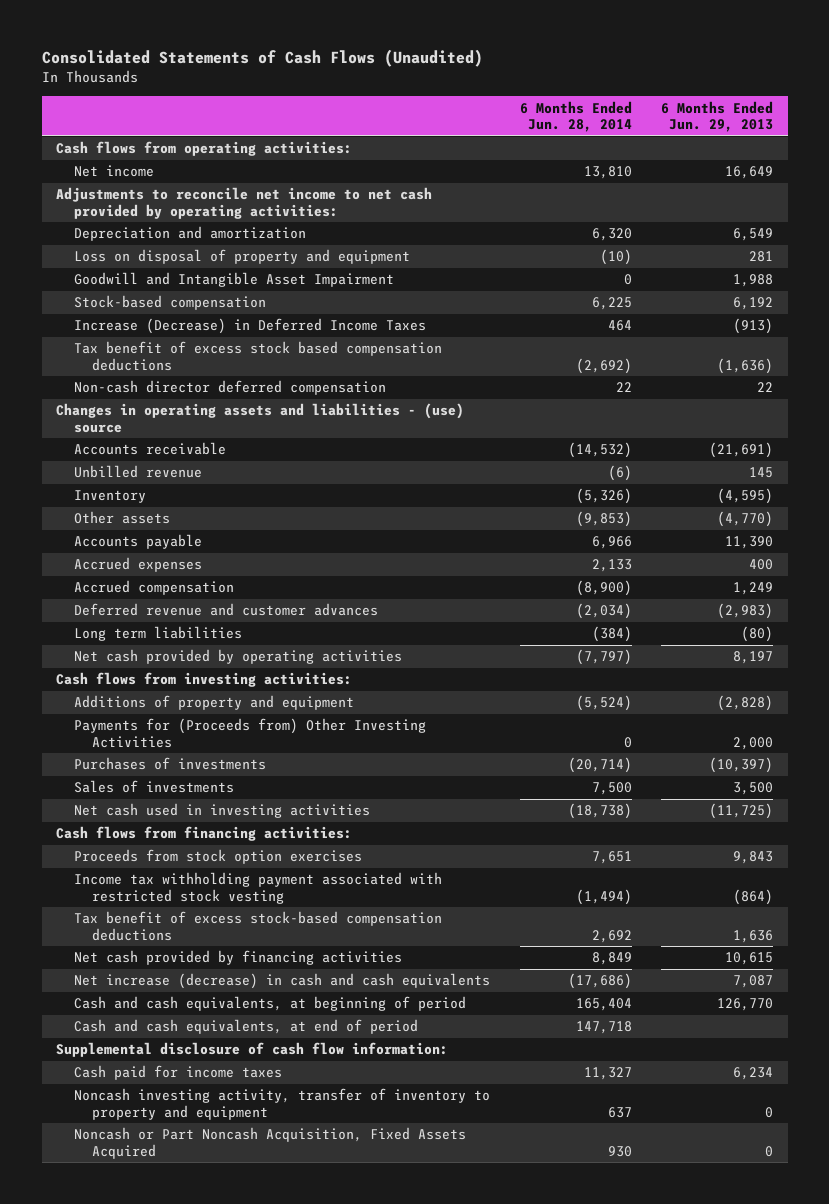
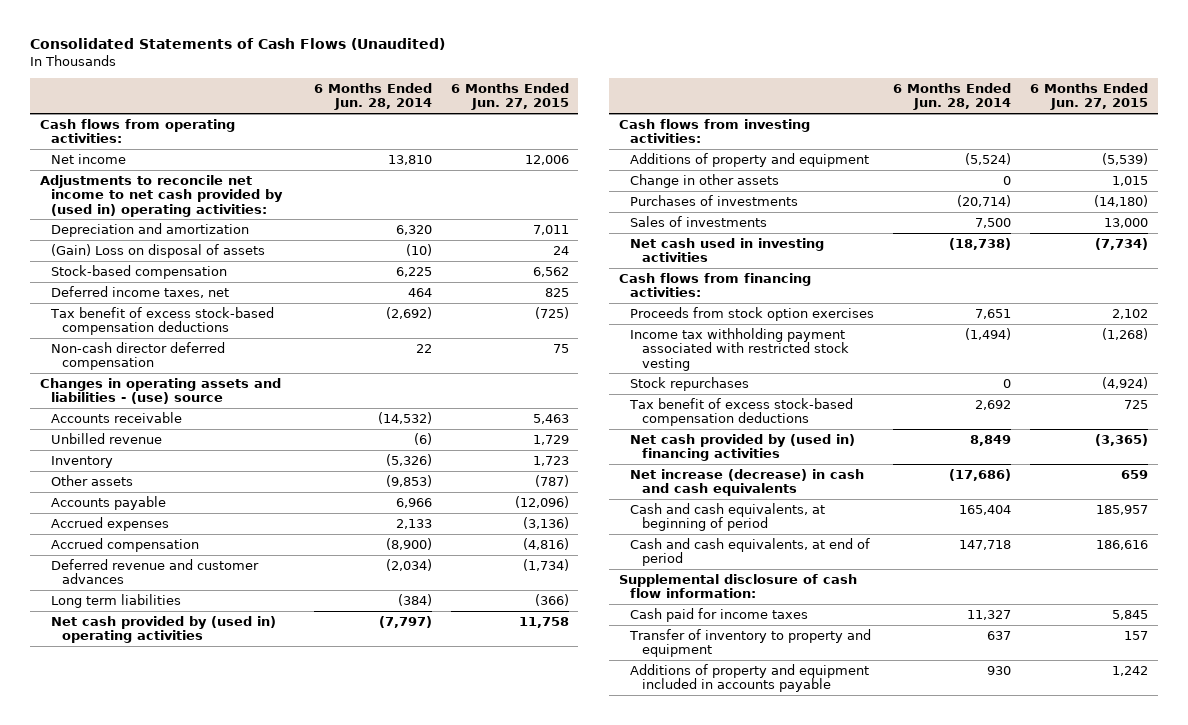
[660,100,773,133] 6 Months Ended Jun. 29, 2013 -> none
none -> [450,83,569,111] 6 Months Ended Jun. 27, 2015
[56,187,433,219] Adjustments to reconcile net income to net cash provided by operating activities: -> [39,174,283,217] Adjustments to reconcile net income to net cash provided by (used in) operating activities:
[74,272,395,288] Goodwill and Intangible Asset Impairment -> none
[74,249,411,265] Loss on disposal of property and equipment -> [50,243,265,258] (Gain) Loss on disposal of assets
[74,318,427,335] Increase (Decrease) in Deferred Income Taxes -> [50,285,229,298] Deferred income taxes, net
[74,341,443,371] Tax benefit of excess stock based compensation deductions -> [49,306,274,336] Tax benefit of excess stock-based compensation deductions
[74,649,403,665] Net cash provided by operating activities -> [50,615,276,644] Net cash provided by (used in) operating activities
[74,718,427,748] Payments for (Proceeds from) Other Investing Activities -> [630,173,780,188] Change in other assets
none -> [630,376,750,391] Stock repurchases
[74,950,403,966] Net cash provided by financing activities -> [630,433,856,462] Net cash provided by (used in) financing activities
[74,1088,491,1120] Noncash investing activity, transfer of inventory to property and equipment -> [629,628,872,658] Transfer of inventory to property and equipment
[74,1127,467,1159] Noncash or Part Noncash Acquisition, Fixed Assets Acquired -> [630,663,870,693] Additions of property and equipment included in accounts payable

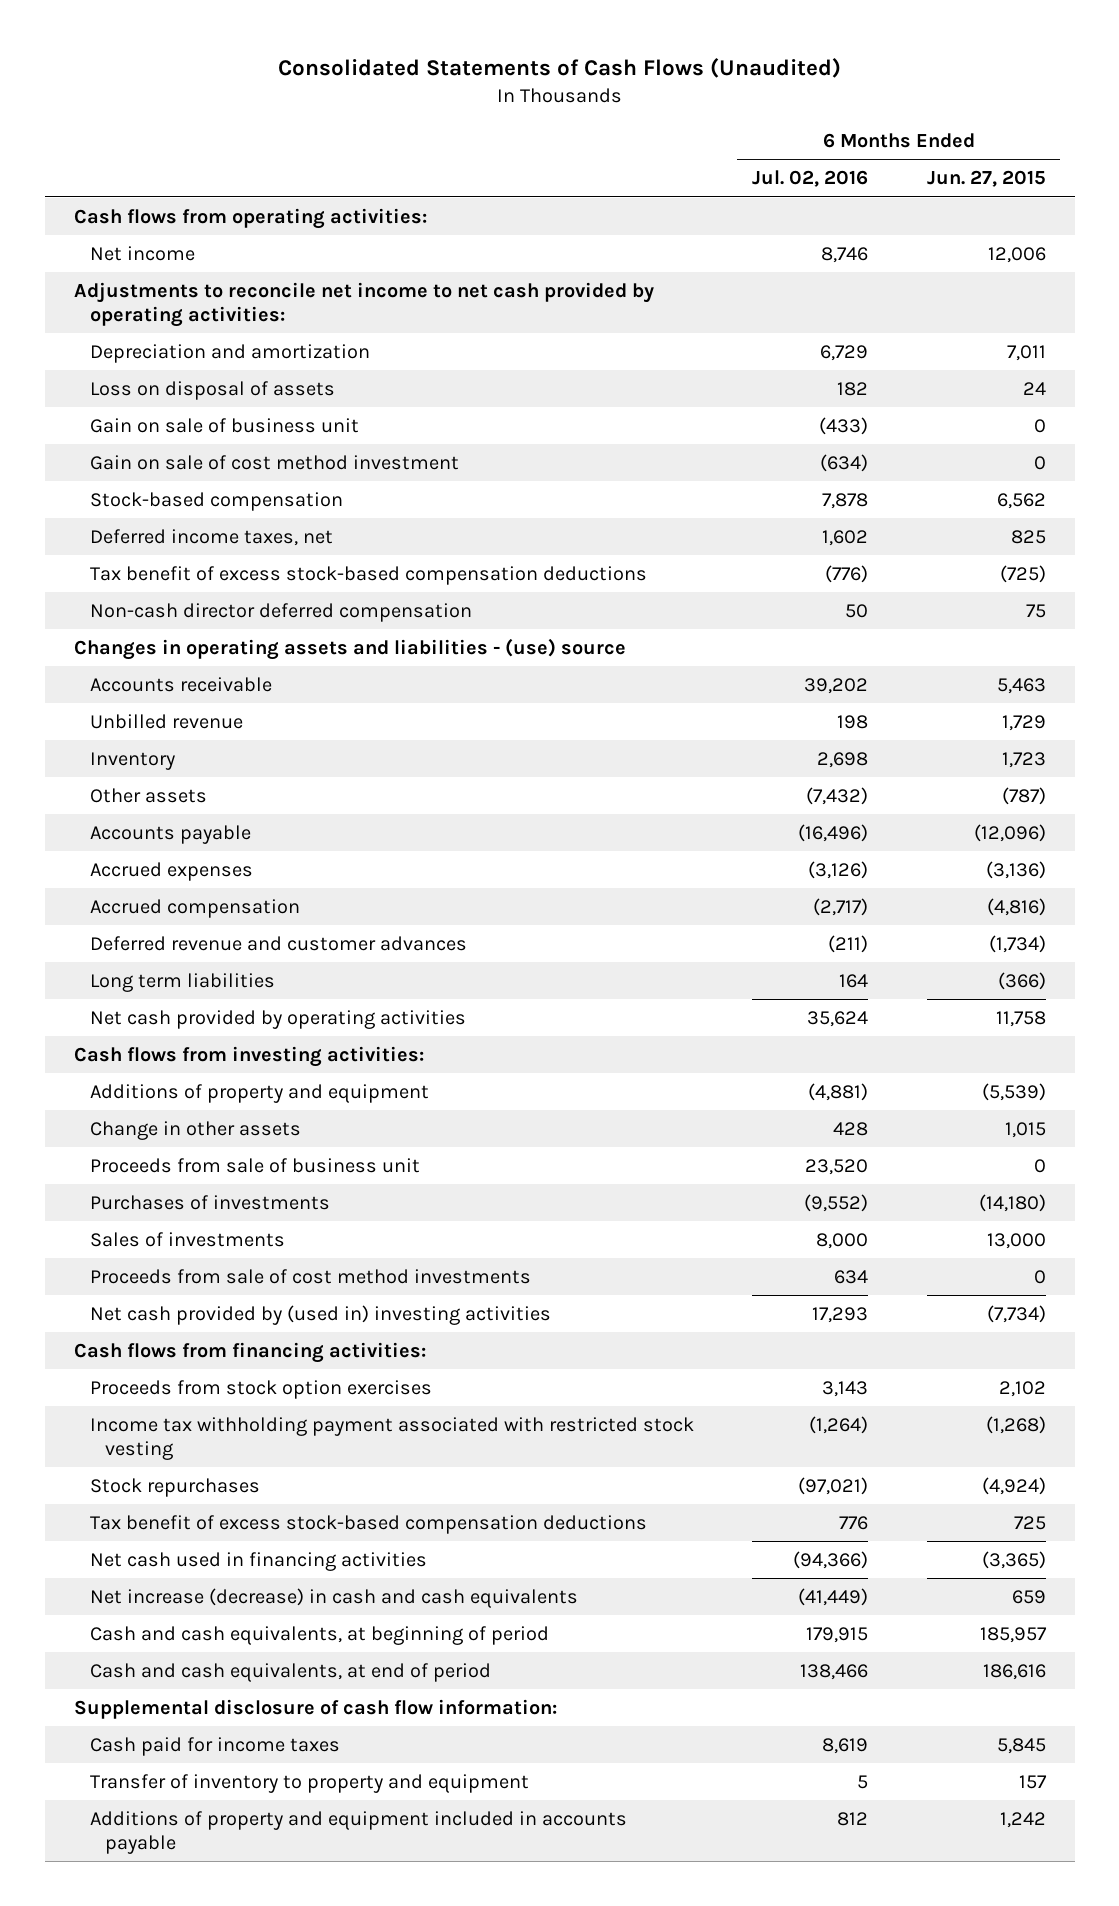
[313,83,432,111] 6 Months Ended Jun. 28, 2014 -> none
none -> [752,170,869,188] Jul. 02, 2016
[39,174,283,217] Adjustments to reconcile net income to net cash provided by (used in) operating activities: -> [73,281,654,327] Adjustments to reconcile net income to net cash provided by operating activities:
[50,243,265,258] (Gain) Loss on disposal of assets -> [89,380,335,400] Loss on disposal of assets
none -> [89,417,359,433] Gain on sale of business unit
none -> [89,454,459,470] Gain on sale of cost method investment
[50,615,276,644] Net cash provided by (used in) operating activities -> [89,1009,466,1029] Net cash provided by operating activities
none -> [89,1157,420,1173] Proceeds from sale of business unit
none -> [89,1268,531,1284] Proceeds from sale of cost method investments
[630,237,825,263] Net cash used in investing activities -> [89,1304,551,1325] Net cash provided by (used in) investing activities
[630,433,856,462] Net cash provided by (used in) financing activities -> [89,1551,427,1571] Net cash used in financing activities

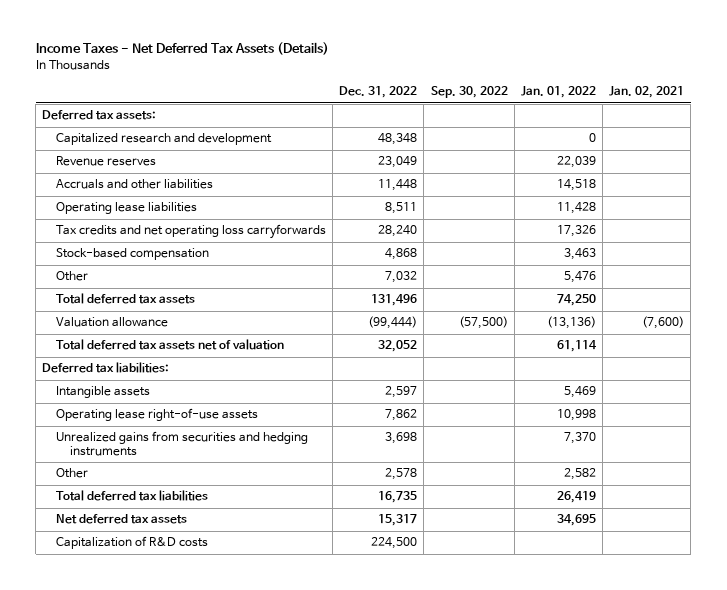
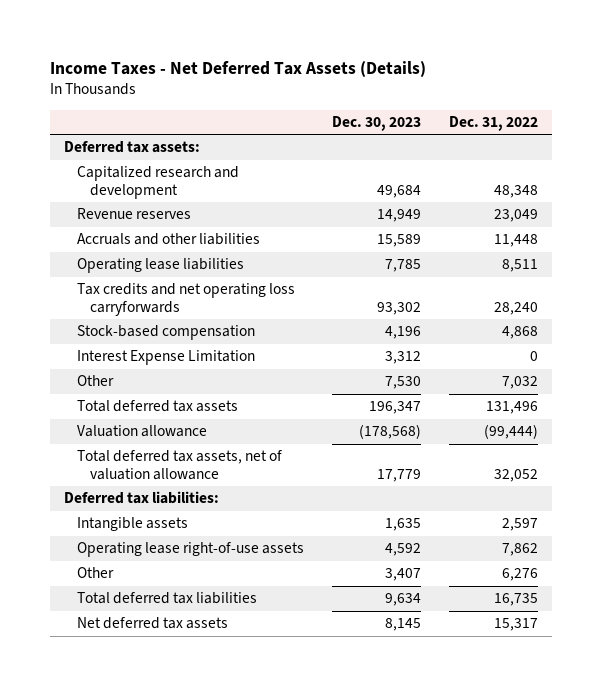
[430,86,508,99] Sep. 30, 2022 -> none
[520,86,596,99] Jan. 01, 2022 -> none
[609,86,685,99] Jan. 02, 2021 -> none
none -> [332,116,422,132] Dec. 30, 2023
none -> [77,350,256,366] Interest Expense Limitation
[56,339,285,351] Total deferred tax assets net of valuation -> [77,450,283,481] Total deferred tax assets, net of valuation allowance
[56,431,309,457] Unrealized gains from securities and hedging instruments -> none
[385,468,418,481] 2,578 -> [502,568,539,582] 6,276
[56,536,209,550] Capitalization of R&D costs -> none

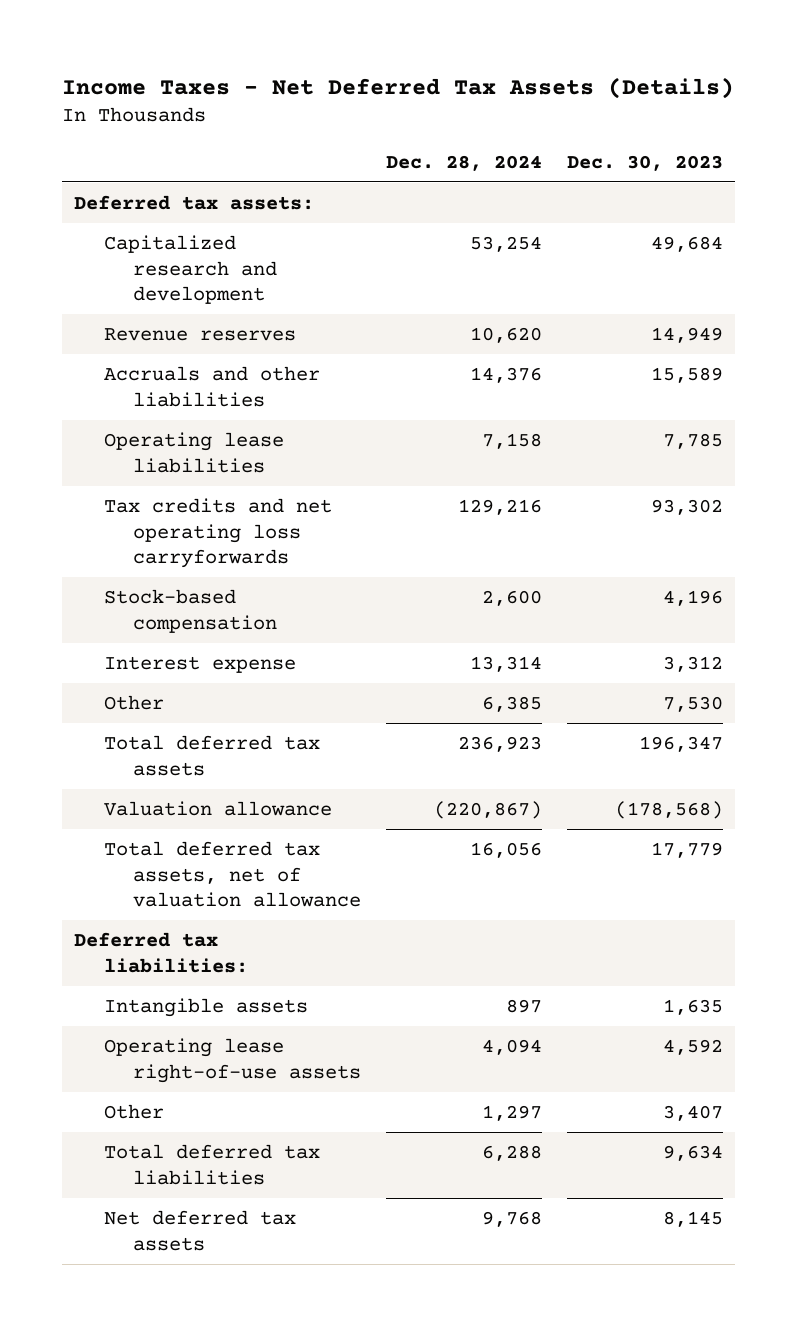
[449,116,539,132] Dec. 31, 2022 -> none
none -> [385,154,542,171] Dec. 28, 2024
[77,350,256,366] Interest Expense Limitation -> [103,655,296,673] Interest expense

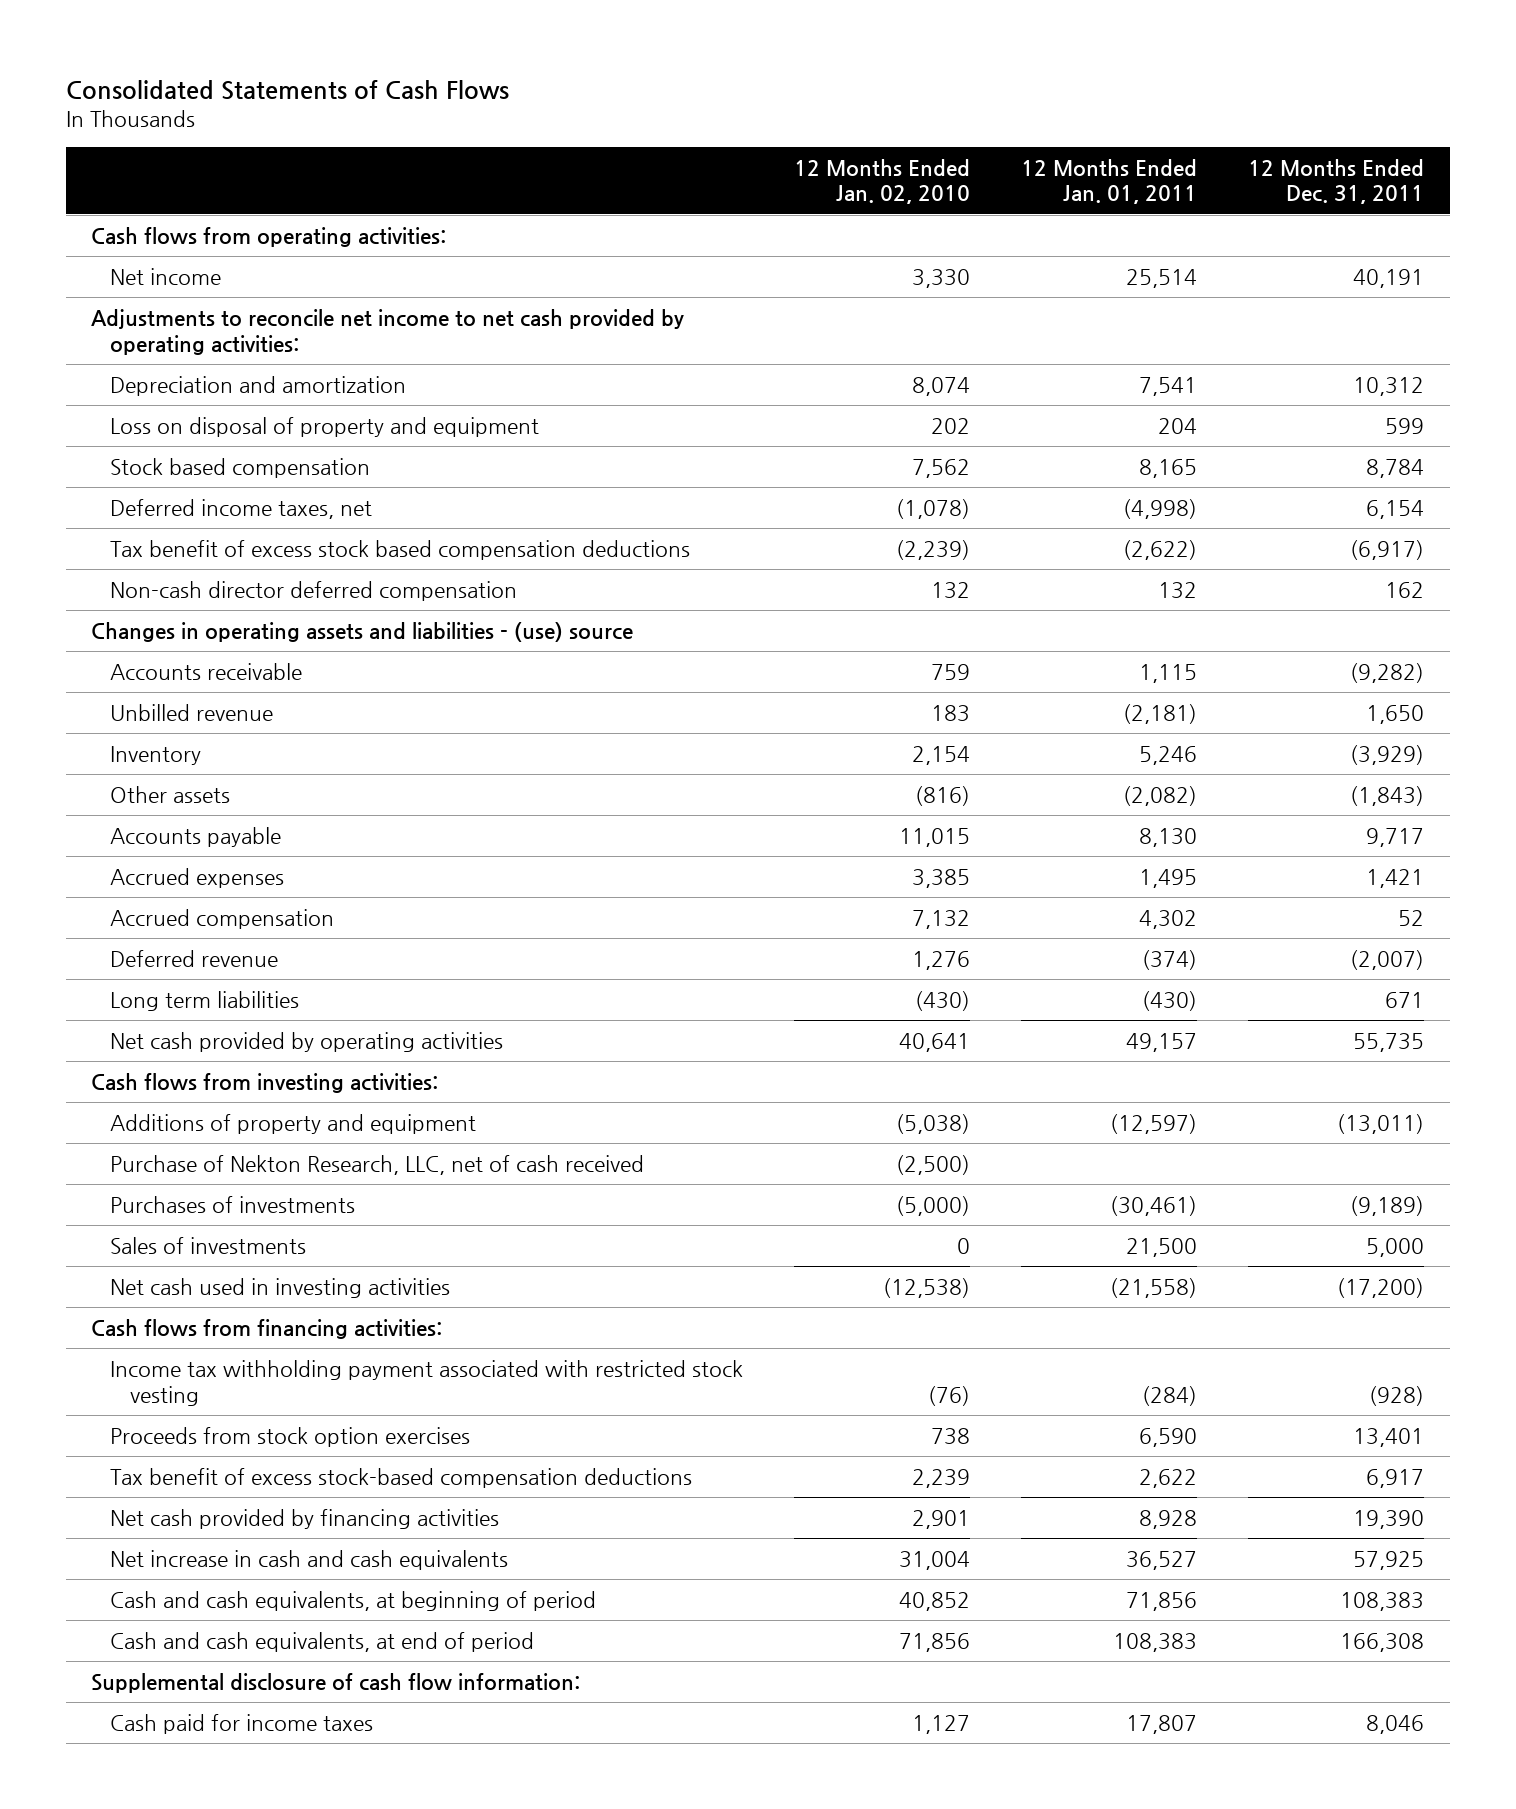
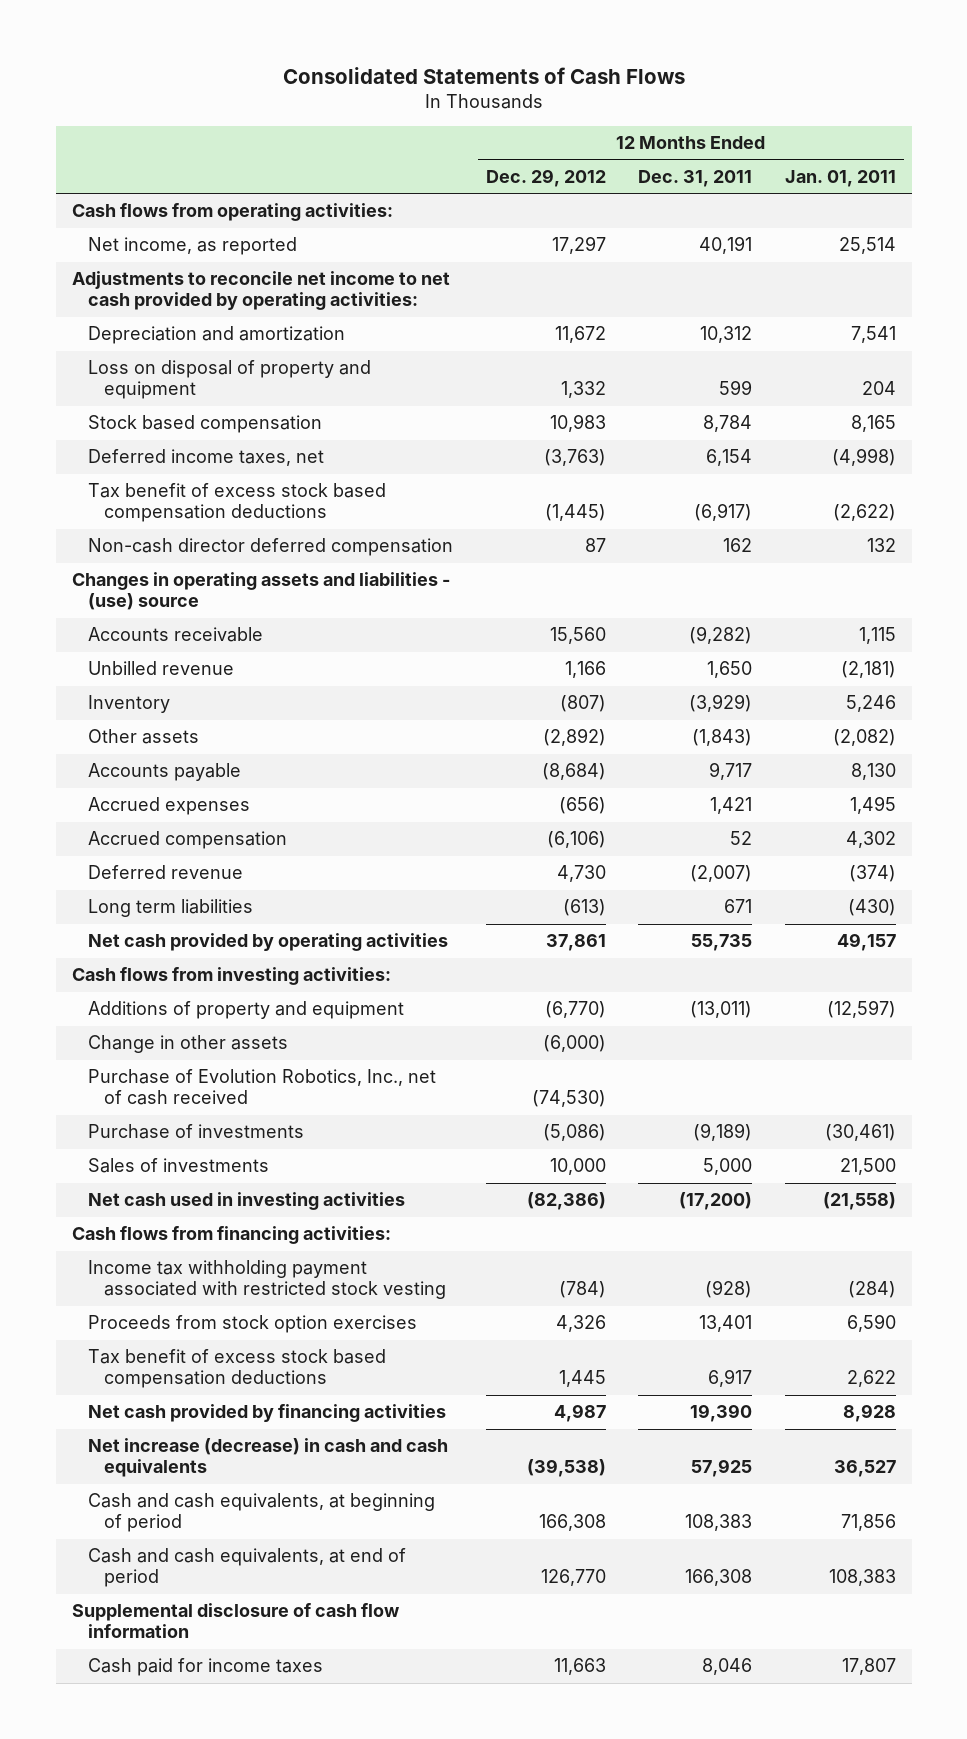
[794,158,971,205] 12 Months Ended Jan. 02, 2010 -> none
none -> [485,169,606,188] Dec. 29, 2012
[110,267,222,285] Net income -> [88,237,298,256] Net income, as reported
none -> [88,1035,289,1054] Change in other assets
[110,1154,645,1175] Purchase of Nekton Research, LLC, net of cash received -> [88,1069,437,1106] Purchase of Evolution Robotics, Inc., net of cash received
[110,1195,356,1213] Purchases of investments -> [88,1124,305,1140] Purchase of investments
[110,1467,693,1488] Tax benefit of excess stock-based compensation deductions -> [88,1349,387,1389] Tax benefit of excess stock based compensation deductions
[110,1549,509,1570] Net increase in cash and cash equivalents -> [88,1438,449,1478] Net increase (decrease) in cash and cash equivalents
[91,1672,581,1693] Supplemental disclosure of cash flow information: -> [71,1603,400,1639] Supplemental disclosure of cash flow information

